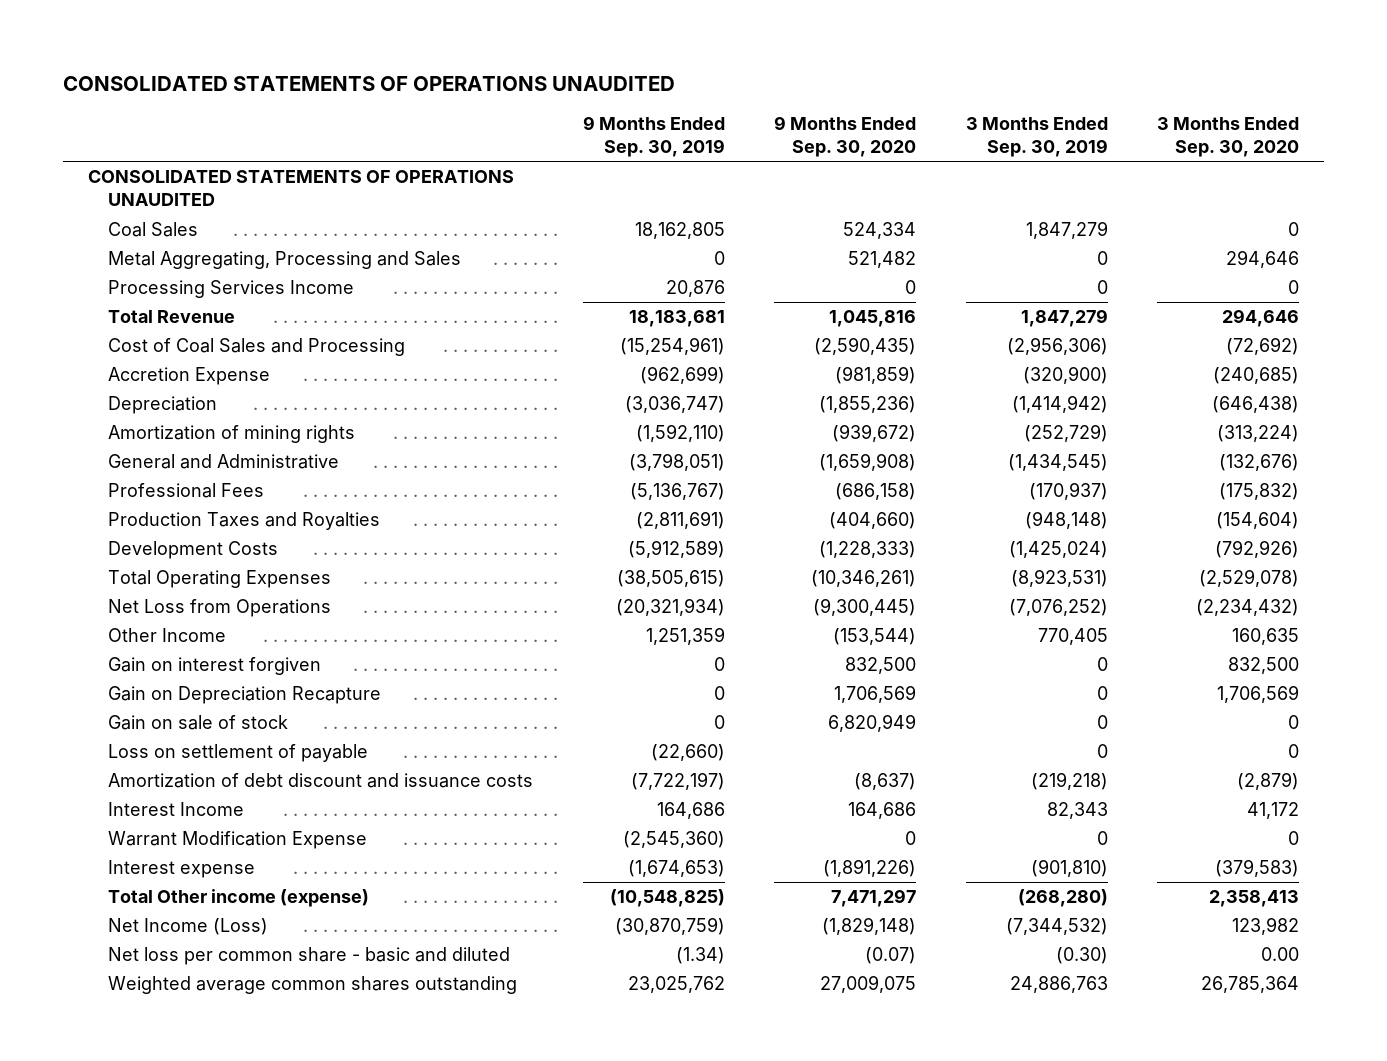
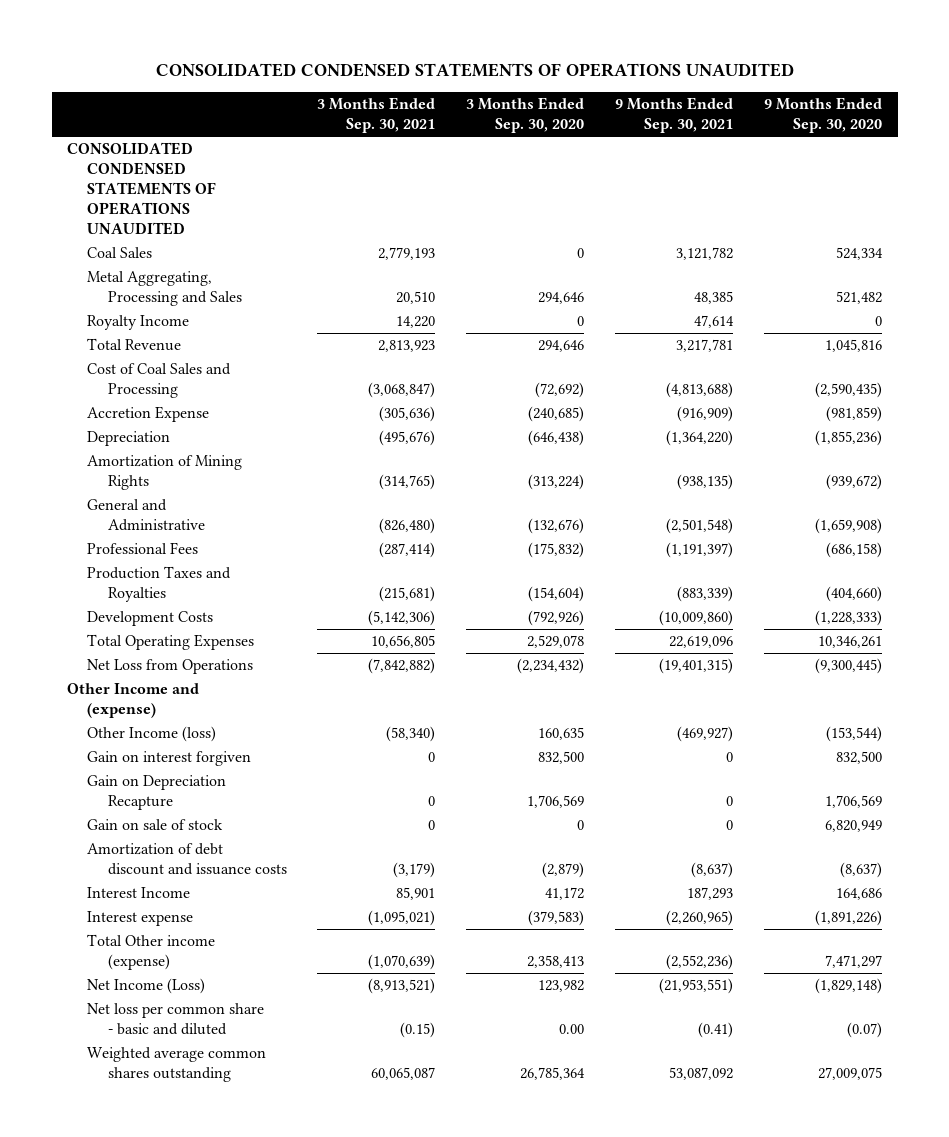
[62,75,675,91] CONSOLIDATED STATEMENTS OF OPERATIONS UNAUDITED -> [155,63,794,78] CONSOLIDATED CONDENSED STATEMENTS OF OPERATIONS UNAUDITED
[582,116,725,158] 9 Months Ended Sep. 30, 2019 -> none
[965,117,1108,158] 3 Months Ended Sep. 30, 2019 -> none
none -> [317,97,436,134] 3 Months Ended Sep. 30, 2021
none -> [615,97,734,134] 9 Months Ended Sep. 30, 2021
[87,170,514,207] CONSOLIDATED STATEMENTS OF OPERATIONS UNAUDITED -> [67,142,217,236] CONSOLIDATED CONDENSED STATEMENTS OF OPERATIONS UNAUDITED
[107,280,354,299] Processing Services Income -> none
none -> [87,315,190,331] Royalty Income
[107,425,355,444] Amortization of mining rights -> [87,455,243,491] Amortization of Mining Rights
[811,570,917,588] (10,346,261) -> [818,636,883,649] 10,346,261
[1199,569,1300,588] (2,529,078) -> [527,635,585,649] 2,529,078
none -> [67,683,200,719] Other Income and (expense)
[107,628,226,643] Other Income -> [87,726,217,743] Other Income (loss)
[107,744,368,763] Loss on settlement of payable -> none
[107,831,367,850] Warrant Modification Expense -> none

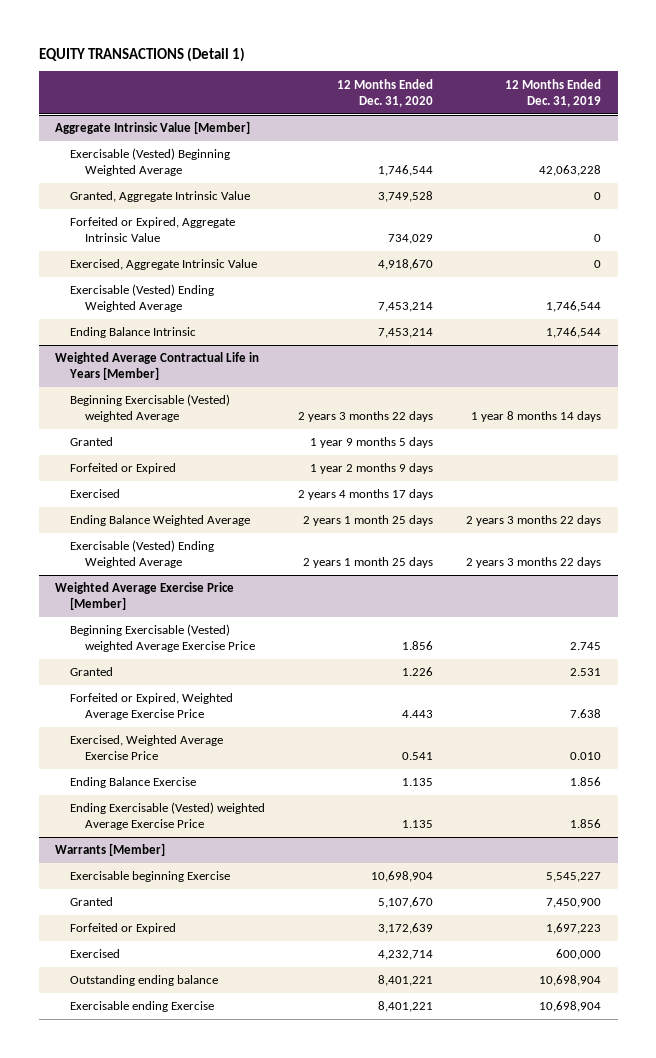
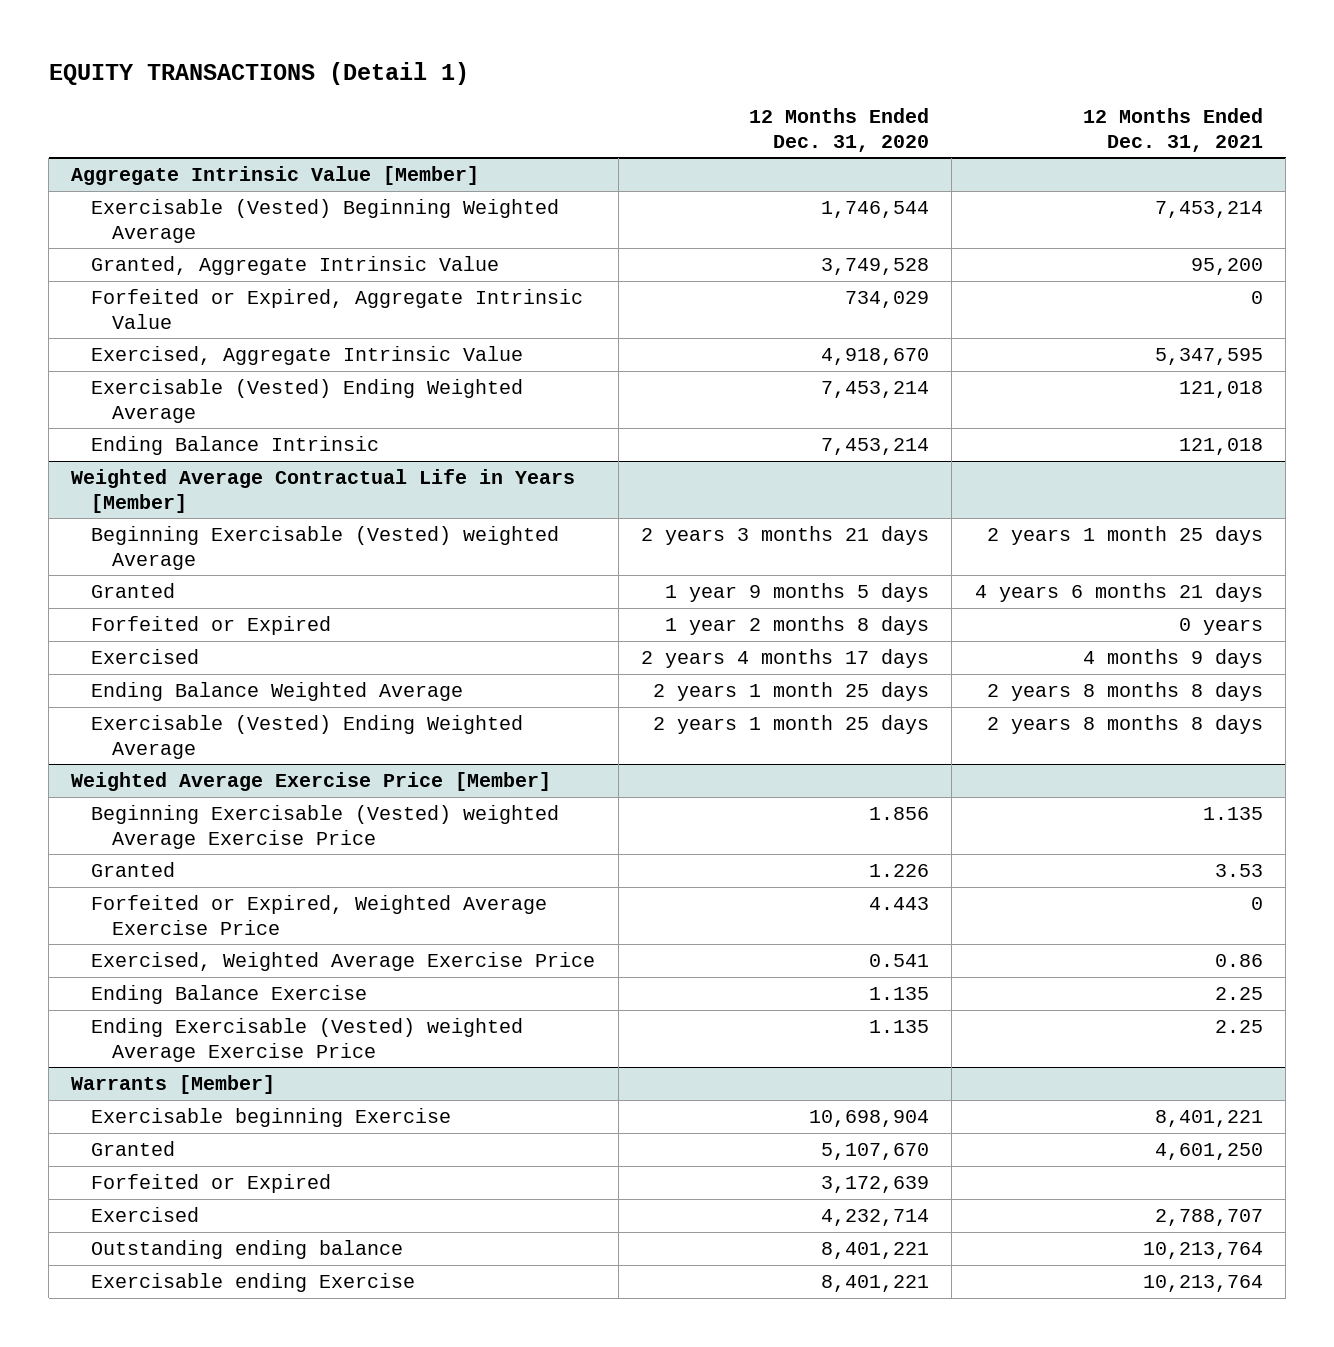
[505,78,602,107] 12 Months Ended Dec. 31, 2019 -> none
none -> [1082,108,1263,152] 12 Months Ended Dec. 31, 2021
[298,411,434,423] 2 years 3 months 22 days -> [641,526,930,546] 2 years 3 months 21 days
[310,463,434,475] 1 year 2 months 9 days -> [665,616,930,636] 1 year 2 months 8 days

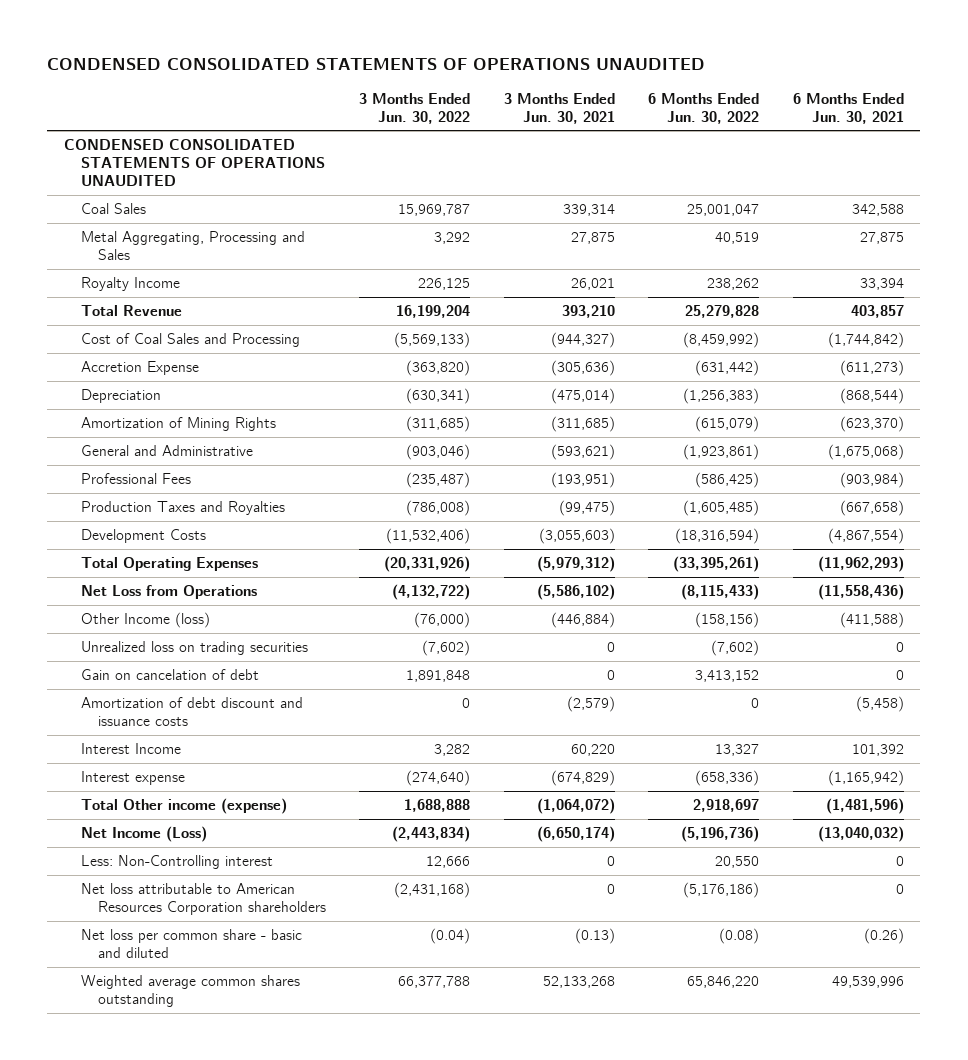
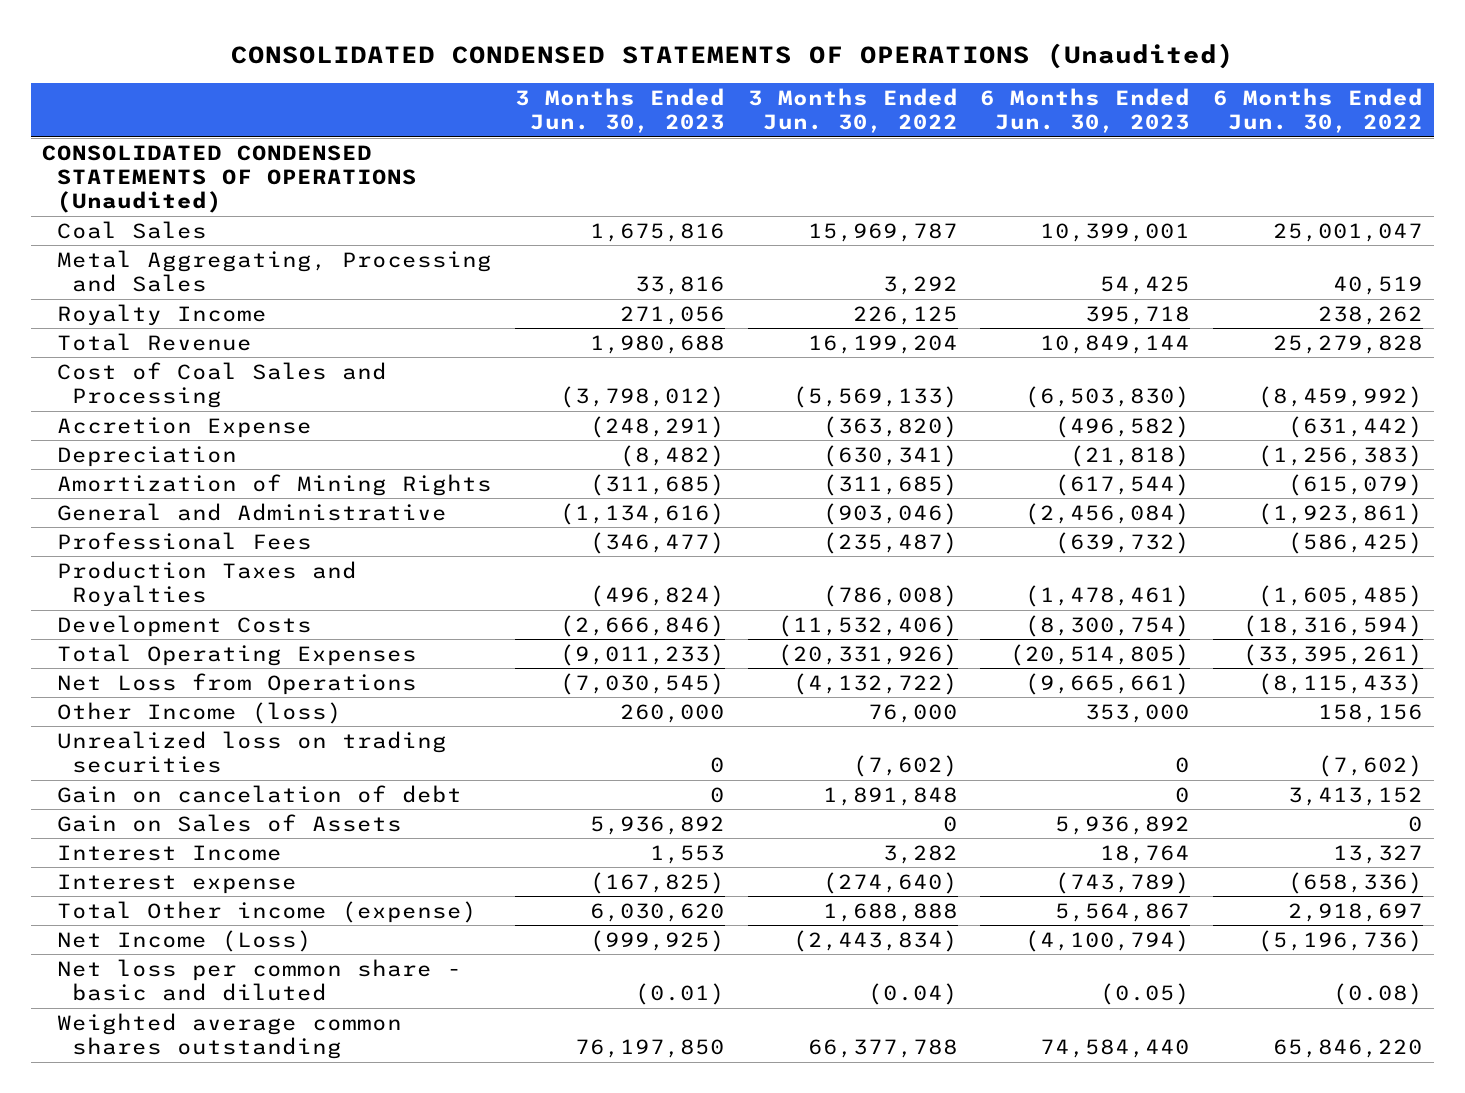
[47,58,706,71] CONDENSED CONSOLIDATED STATEMENTS OF OPERATIONS UNAUDITED -> [230,42,1234,69] CONSOLIDATED CONDENSED STATEMENTS OF OPERATIONS (Unaudited)
[503,92,615,124] 3 Months Ended Jun. 30, 2021 -> none
[792,92,904,124] 6 Months Ended Jun. 30, 2021 -> none
none -> [514,88,725,134] 3 Months Ended Jun. 30, 2023
none -> [980,88,1191,134] 6 Months Ended Jun. 30, 2023
[64,138,325,186] CONDENSED CONSOLIDATED STATEMENTS OF OPERATIONS UNAUDITED -> [42,144,418,214] CONSOLIDATED CONDENSED STATEMENTS OF OPERATIONS (Unaudited)
[414,611,471,628] (76,000) -> [867,703,958,723] 76,000
[695,611,760,628] (158,156) -> [1318,703,1424,723] 158,156
[80,696,303,726] Amortization of debt discount and issuance costs -> none
none -> [57,813,403,832] Gain on Sales of Assets
[80,854,273,869] Less: Non-Controlling interest -> none
[80,882,326,915] Net loss attributable to American Resources Corporation shareholders -> none

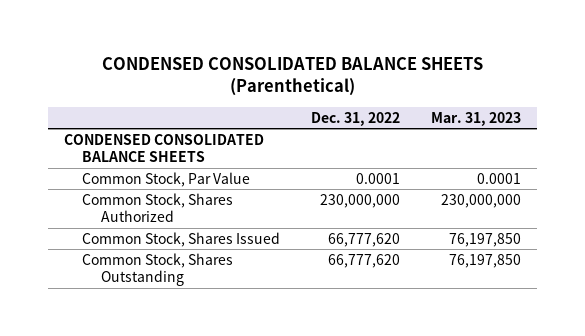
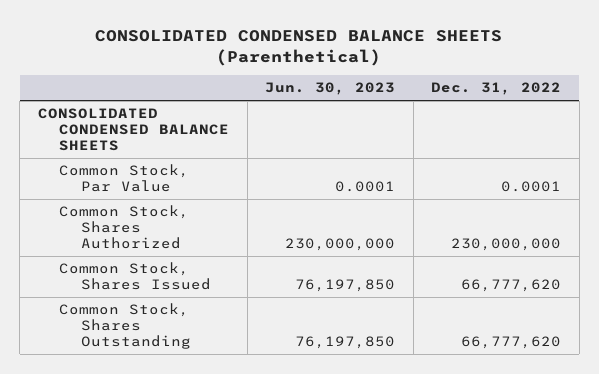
[101,57,483,97] CONDENSED CONSOLIDATED BALANCE SHEETS (Parenthetical) -> [95,29,503,66] CONSOLIDATED CONDENSED BALANCE SHEETS (Parenthetical)
[431,111,522,126] Mar. 31, 2023 -> none
none -> [265,82,396,96] Jun. 30, 2023
[63,133,264,163] CONDENSED CONSOLIDATED BALANCE SHEETS -> [37,108,230,151] CONSOLIDATED CONDENSED BALANCE SHEETS

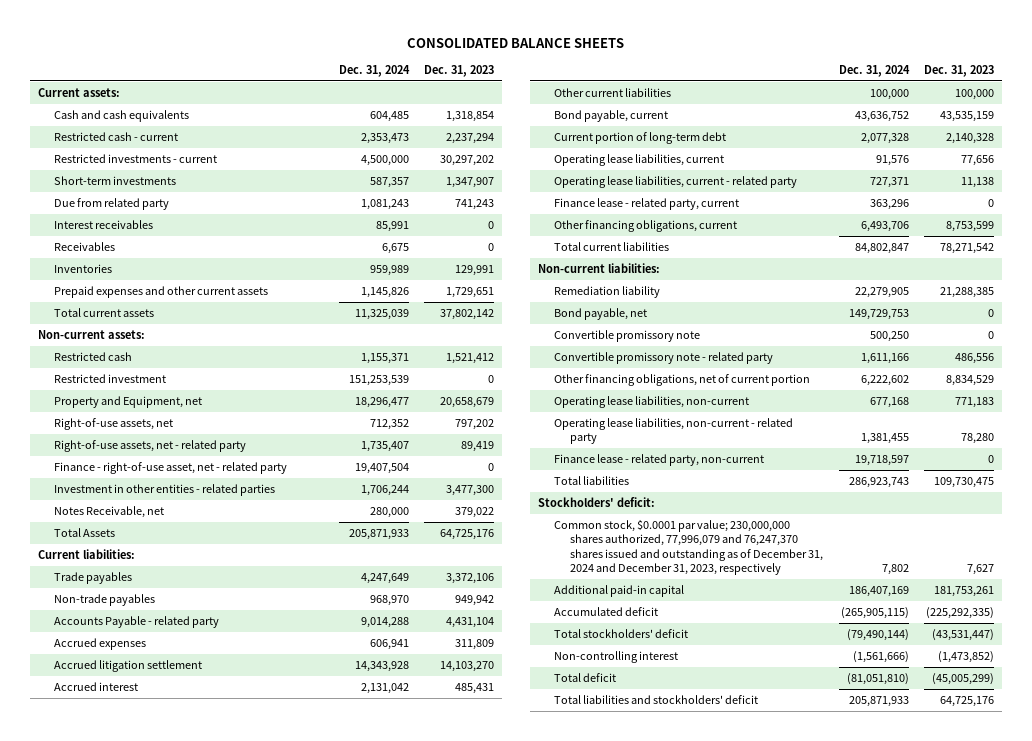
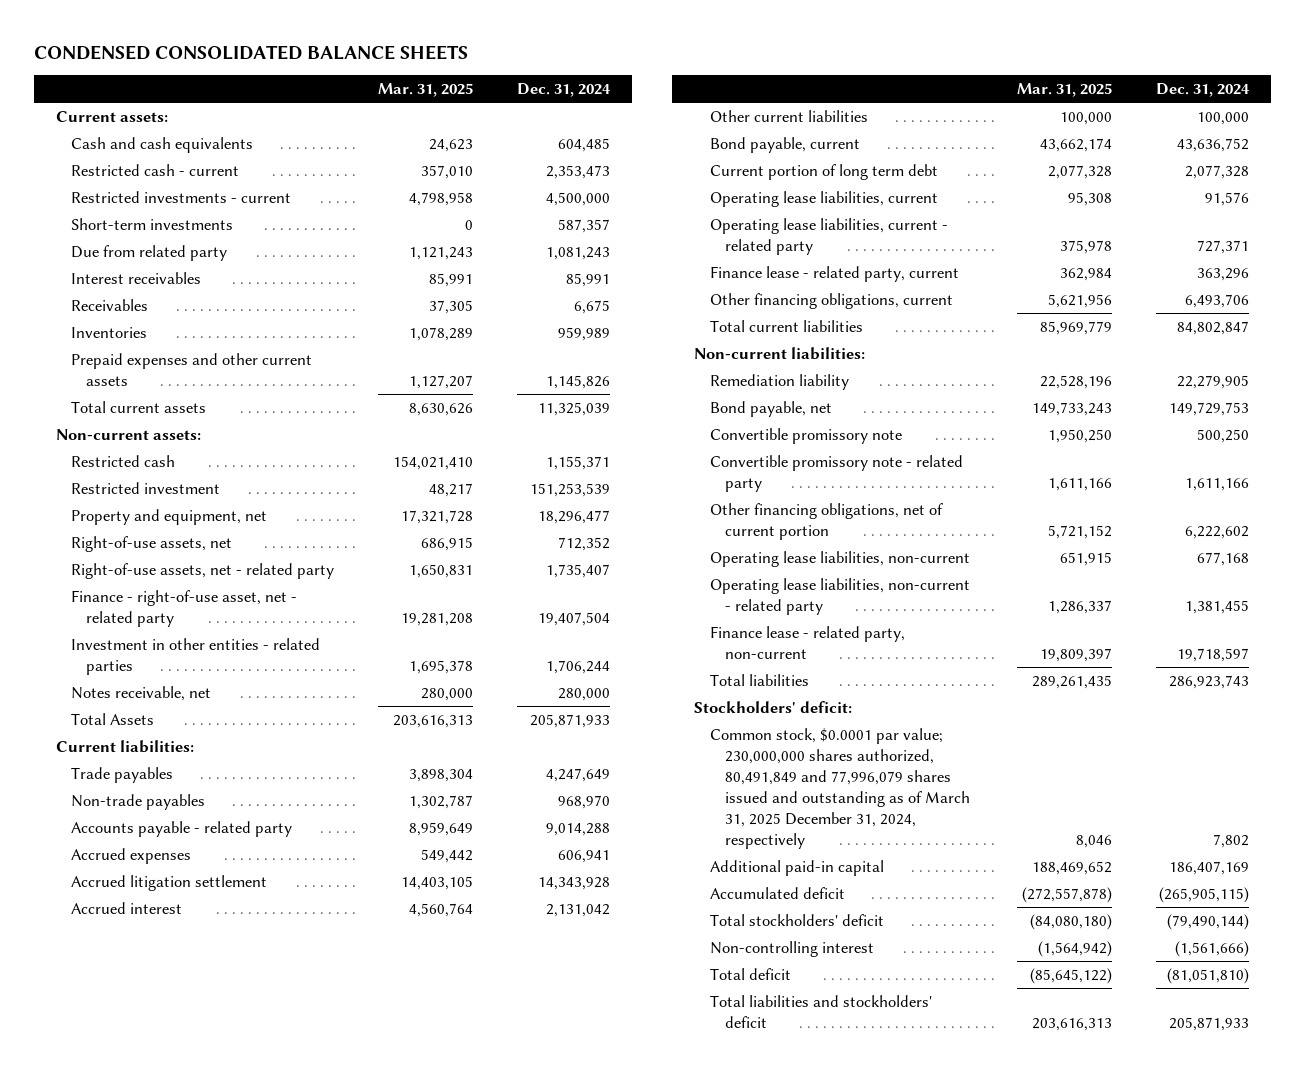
[407,37,625,48] CONSOLIDATED BALANCE SHEETS -> [33,44,468,60] CONDENSED CONSOLIDATED BALANCE SHEETS
[424,64,495,77] Dec. 31, 2023 -> none
none -> [377,83,473,98] Mar. 31, 2025
[54,395,203,408] Property and Equipment, net -> [70,508,267,525] Property and equipment, net
[54,505,165,518] Notes Receivable, net -> [70,685,211,701] Notes receivable, net
[54,615,220,628] Accounts Payable - related party -> [70,820,292,837] Accounts payable - related party
[553,131,726,144] Current portion of long-term debt -> [709,163,938,180] Current portion of long term debt
[553,518,823,575] Common stock, $0.0001 par value; 230,000,000 shares authorized, 77,996,079 and 76,247,370 shares issued and outstanding as of December 31, 2024 and December 31, 2023, respectively -> [709,727,971,849] Common stock, $0.0001 par value; 230,000,000 shares authorized, 80,491,849 and 77,996,079 shares issued and outstanding as of March 31, 2025 December 31, 2024, respectively

